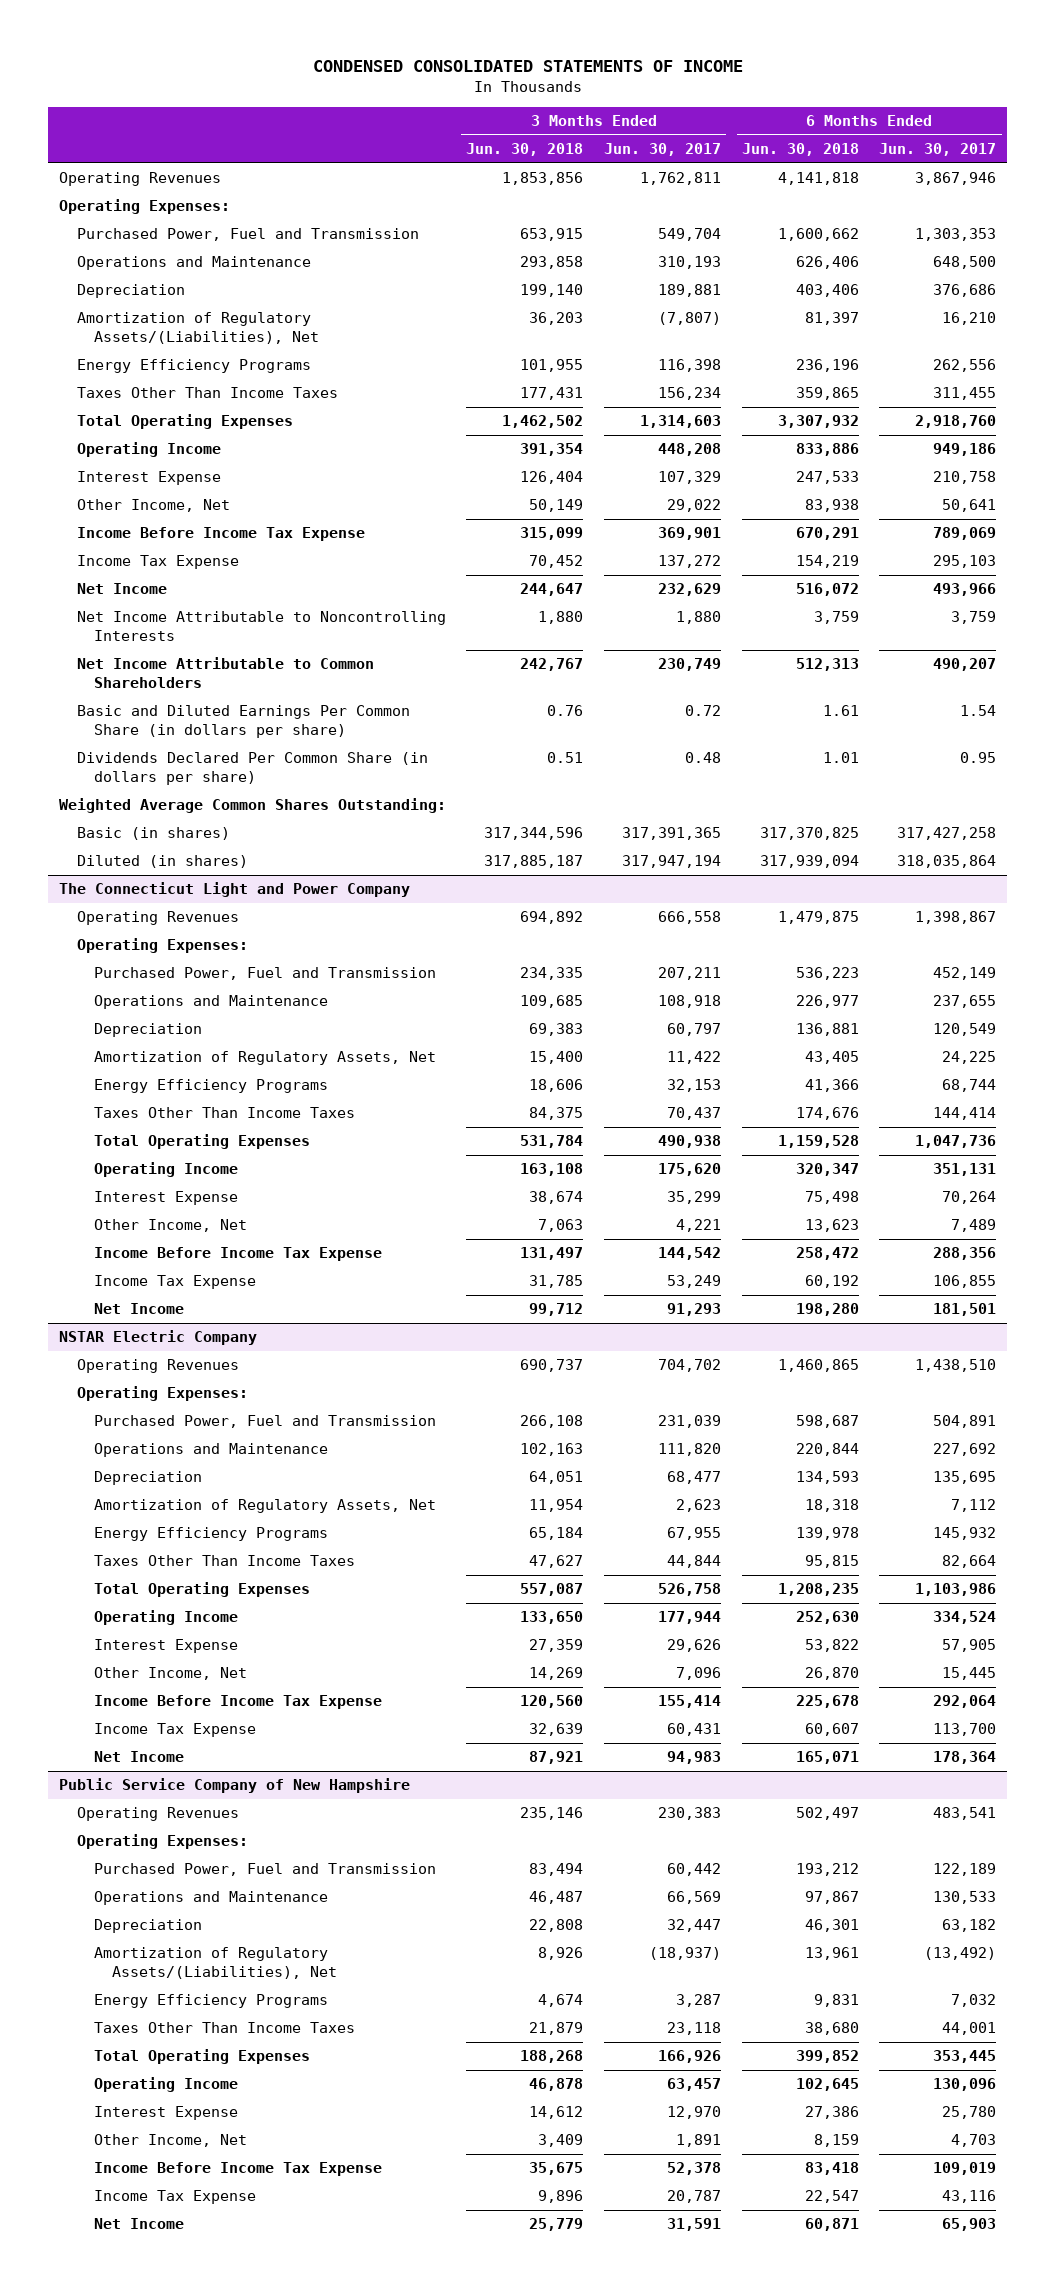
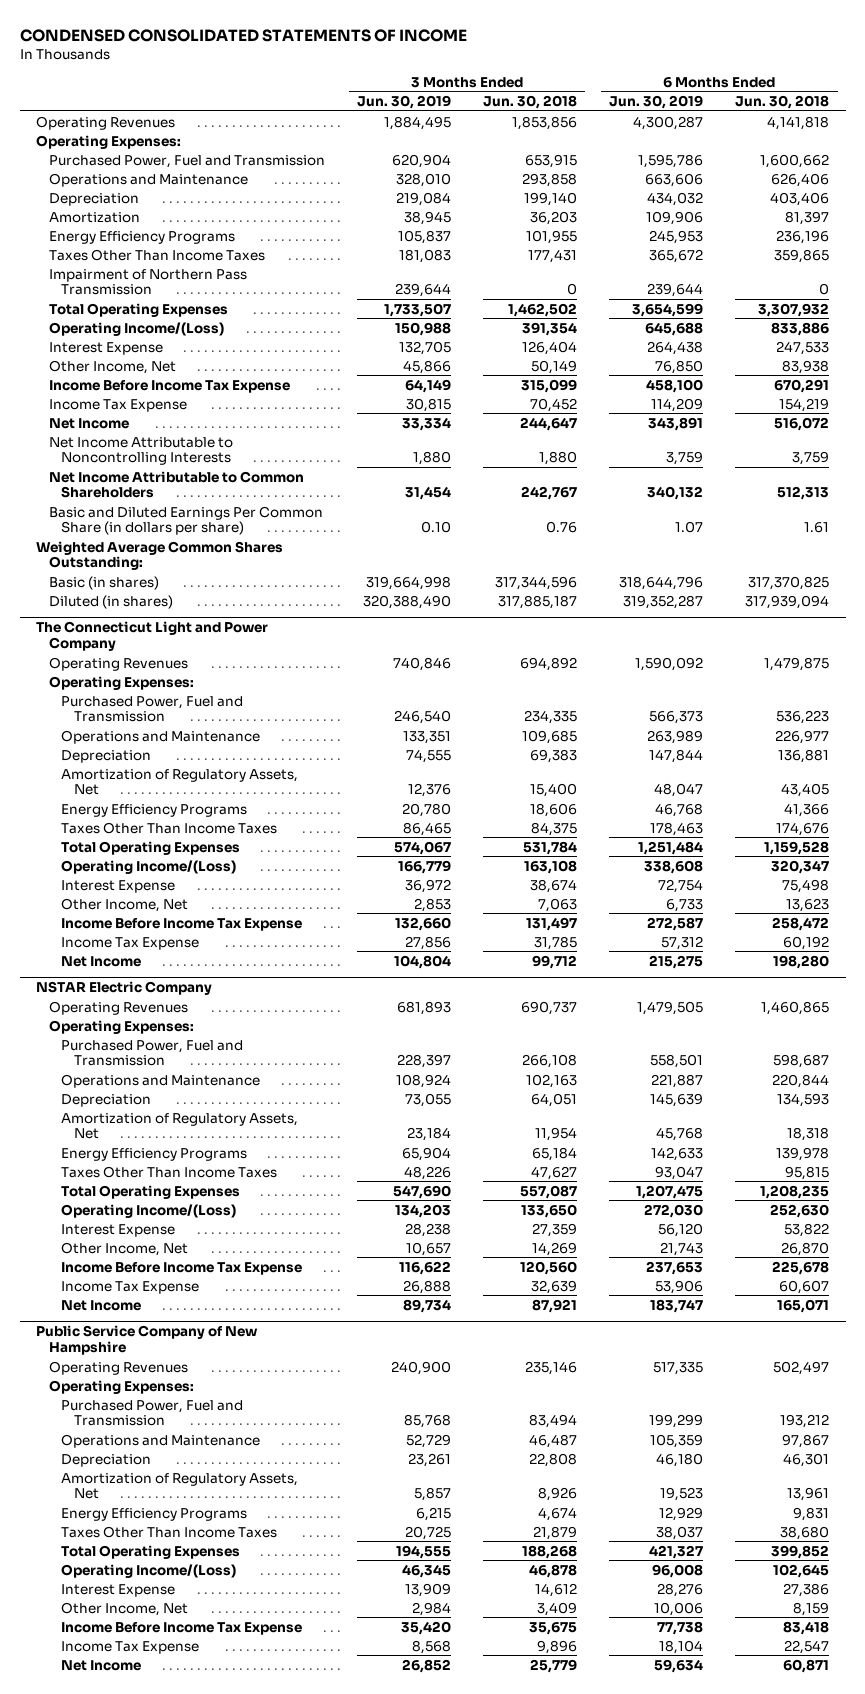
[604,143,722,157] Jun. 30, 2017 -> none
[879,143,997,157] Jun. 30, 2017 -> none
none -> [356,95,451,110] Jun. 30, 2019
none -> [609,95,704,110] Jun. 30, 2019
[76,312,320,344] Amortization of Regulatory Assets/(Liabilities), Net -> [48,211,140,223] Amortization
none -> [48,268,247,296] Impairment of Northern Pass Transmission
[76,442,221,458] Operating Income -> [48,321,224,336] Operating Income/(Loss)
[76,752,428,785] Dividends Declared Per Common Share (in dollars per share) -> none
[94,1162,239,1178] Operating Income -> [61,859,237,874] Operating Income/(Loss)
[94,1610,239,1626] Operating Income -> [61,1203,237,1218] Operating Income/(Loss)
[94,1947,338,1979] Amortization of Regulatory Assets/(Liabilities), Net -> [61,1472,299,1500] Amortization of Regulatory Assets, Net
[94,2077,239,2093] Operating Income -> [61,1563,237,1578] Operating Income/(Loss)

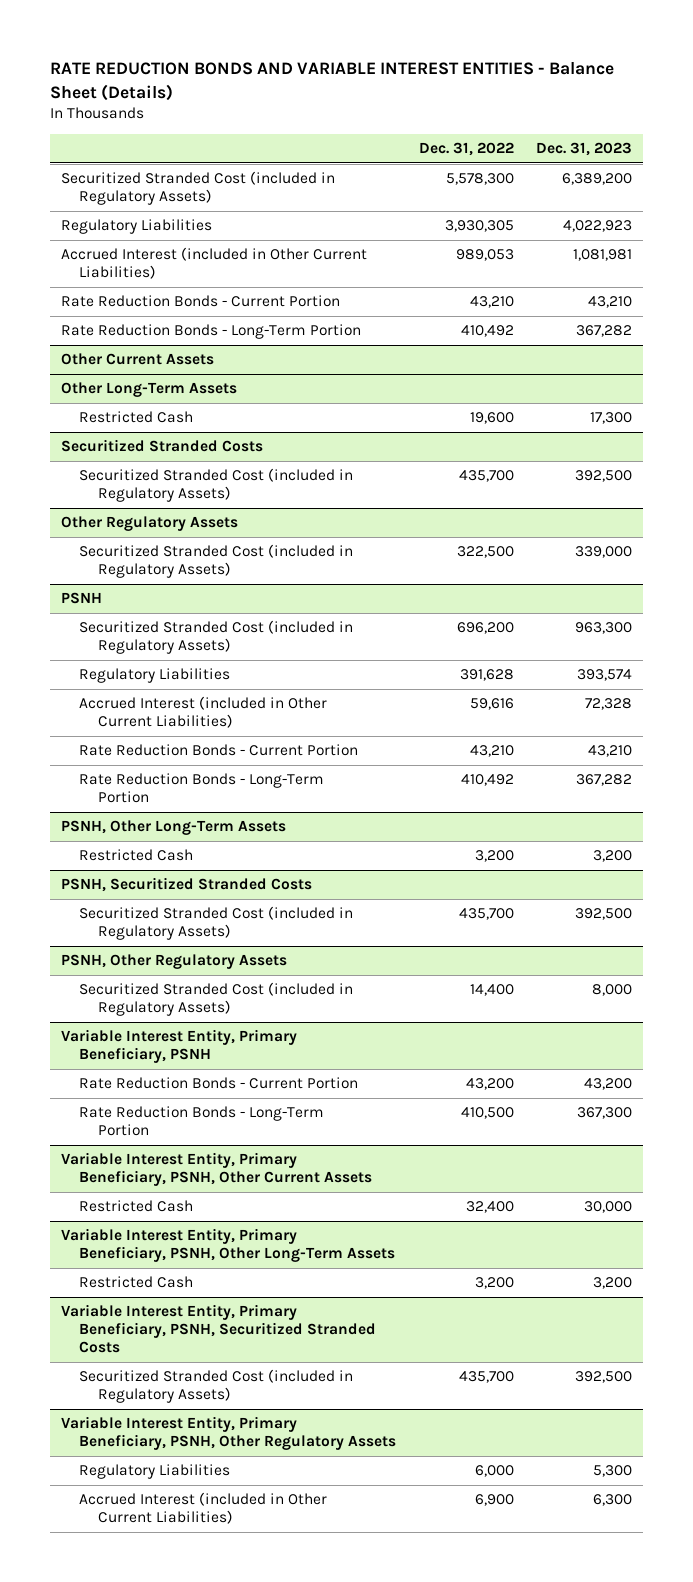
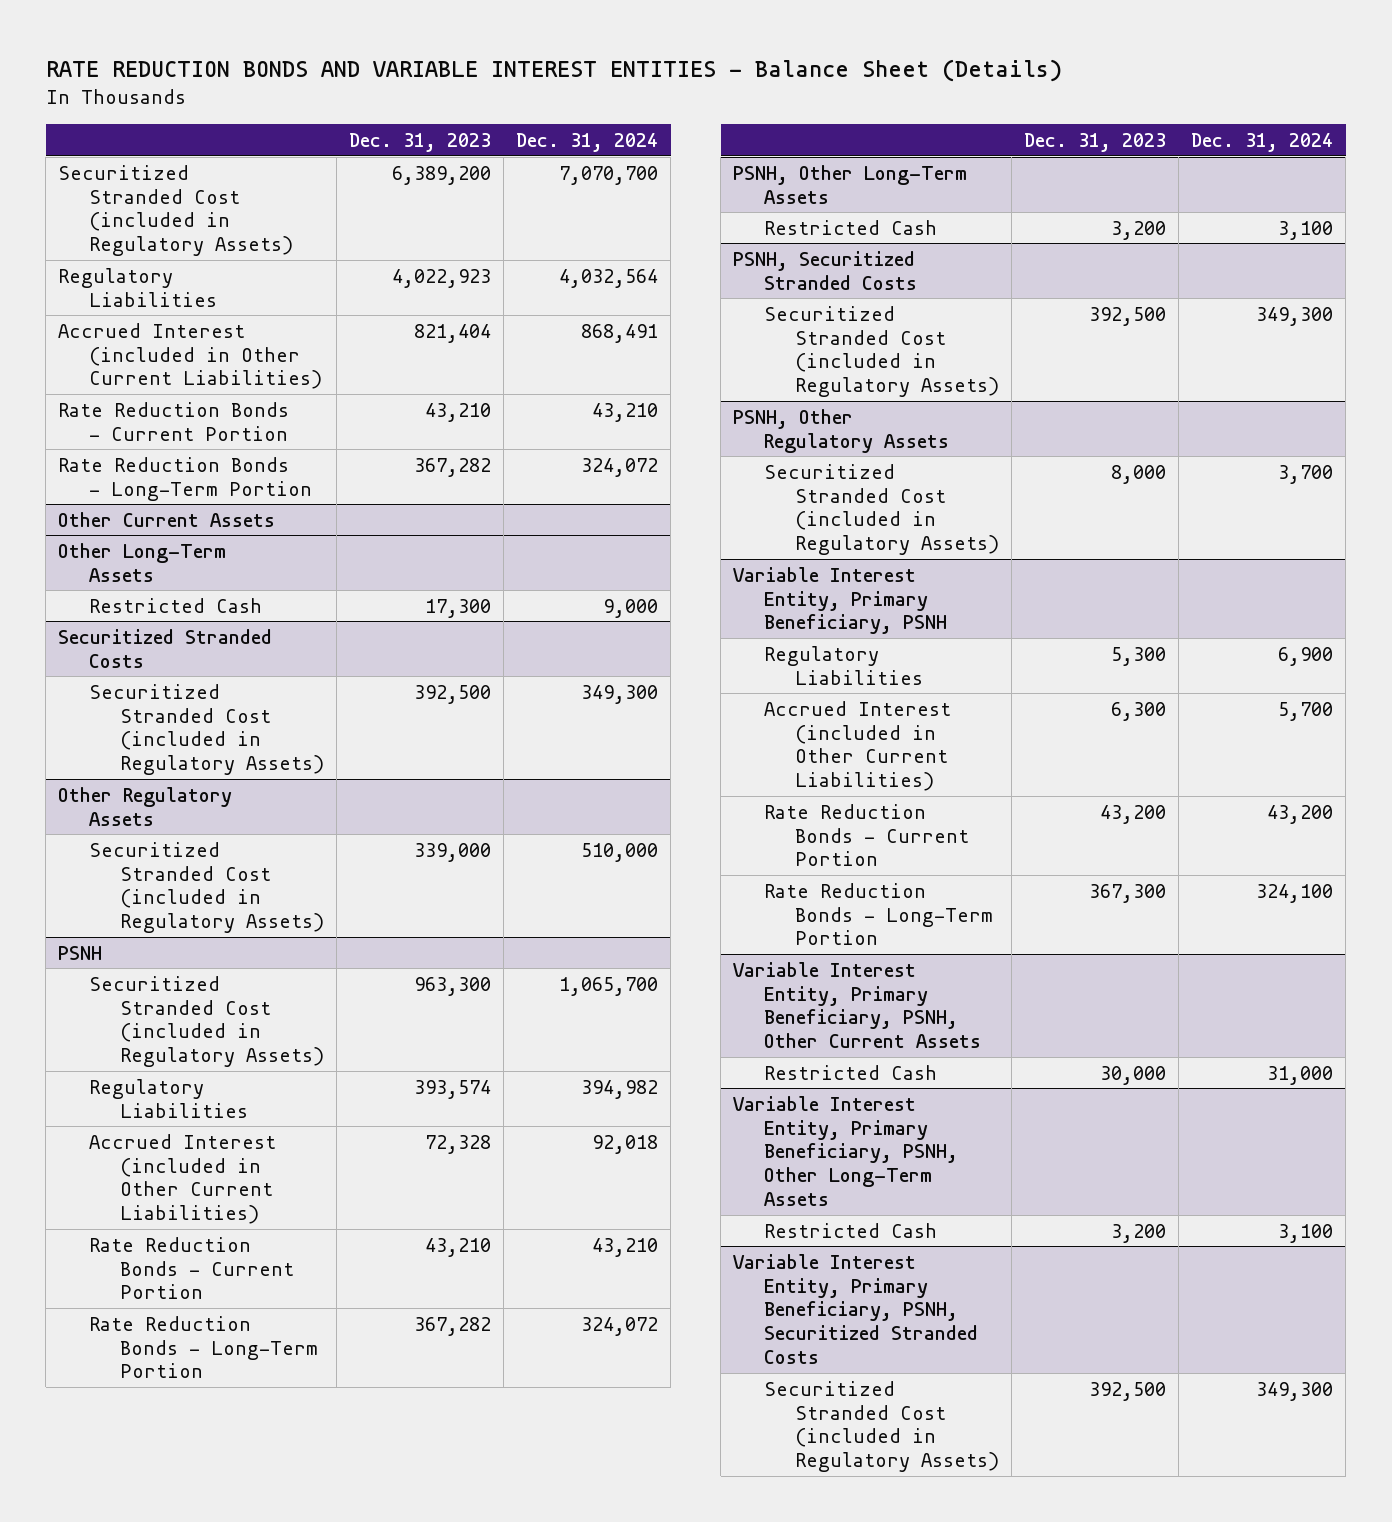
[418,141,514,156] Dec. 31, 2022 -> none
none -> [516,132,659,152] Dec. 31, 2024
[572,249,632,262] 1,081,981 -> [414,323,492,343] 821,404
none -> [764,645,924,685] Regulatory Liabilities
none -> [764,700,952,792] Accrued Interest (included in Other Current Liabilities)
[61,1416,397,1451] Variable Interest Entity, Primary Beneficiary, PSNH, Other Regulatory Assets -> none
[79,1464,231,1480] Regulatory Liabilities -> none
[79,1492,328,1525] Accrued Interest (included in Other Current Liabilities) -> none

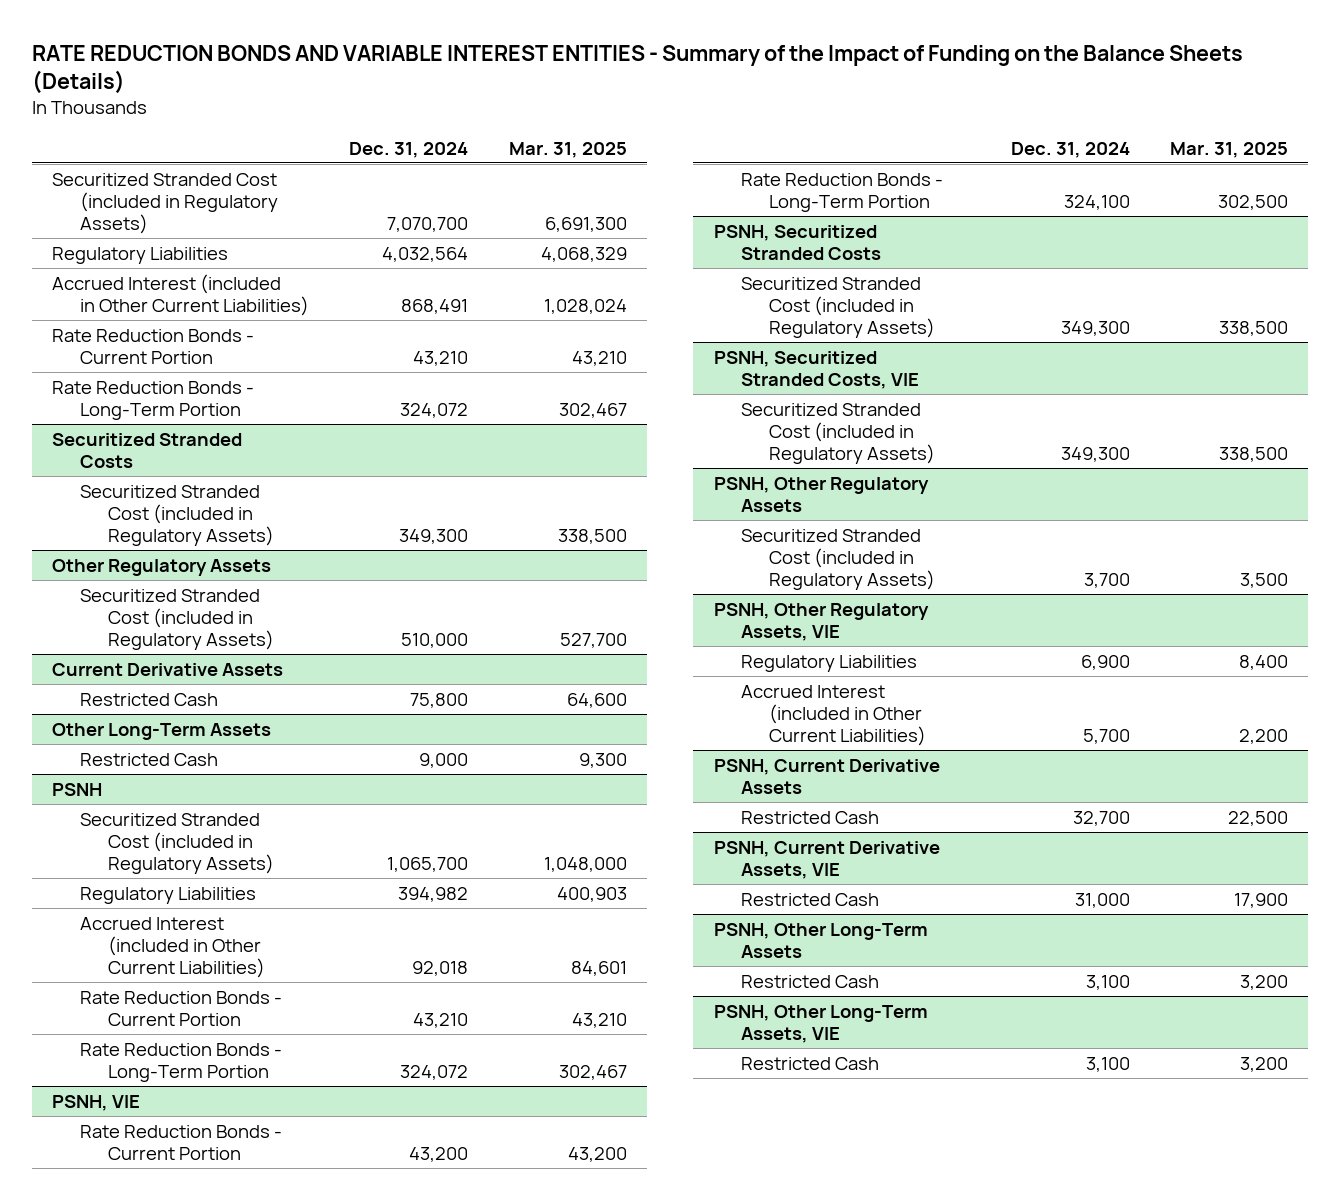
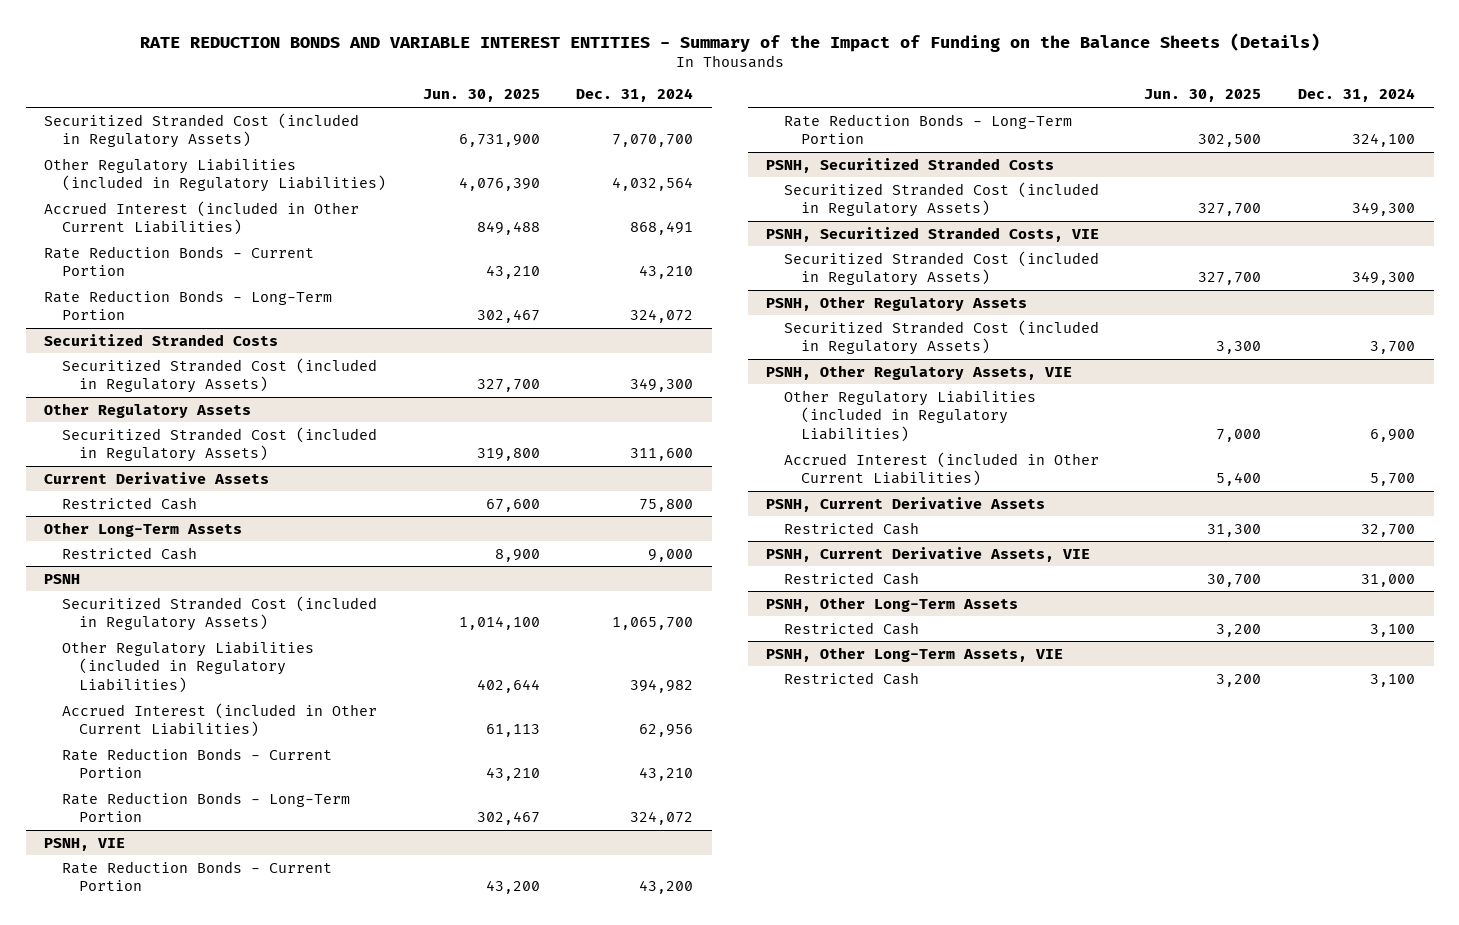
[508,141,627,158] Mar. 31, 2025 -> none
none -> [422,89,540,103] Jun. 30, 2025
[52,246,229,264] Regulatory Liabilities -> [44,157,386,193] Other Regulatory Liabilities (included in Regulatory Liabilities)
[401,632,469,648] 510,000 -> [630,448,694,462] 311,600
[79,886,256,904] Regulatory Liabilities -> [61,640,314,693] Other Regulatory Liabilities (included in Regulatory Liabilities)
[412,960,469,976] 92,018 -> [639,724,694,738] 62,956
[741,654,918,672] Regulatory Liabilities -> [783,389,1036,442] Other Regulatory Liabilities (included in Regulatory Liabilities)

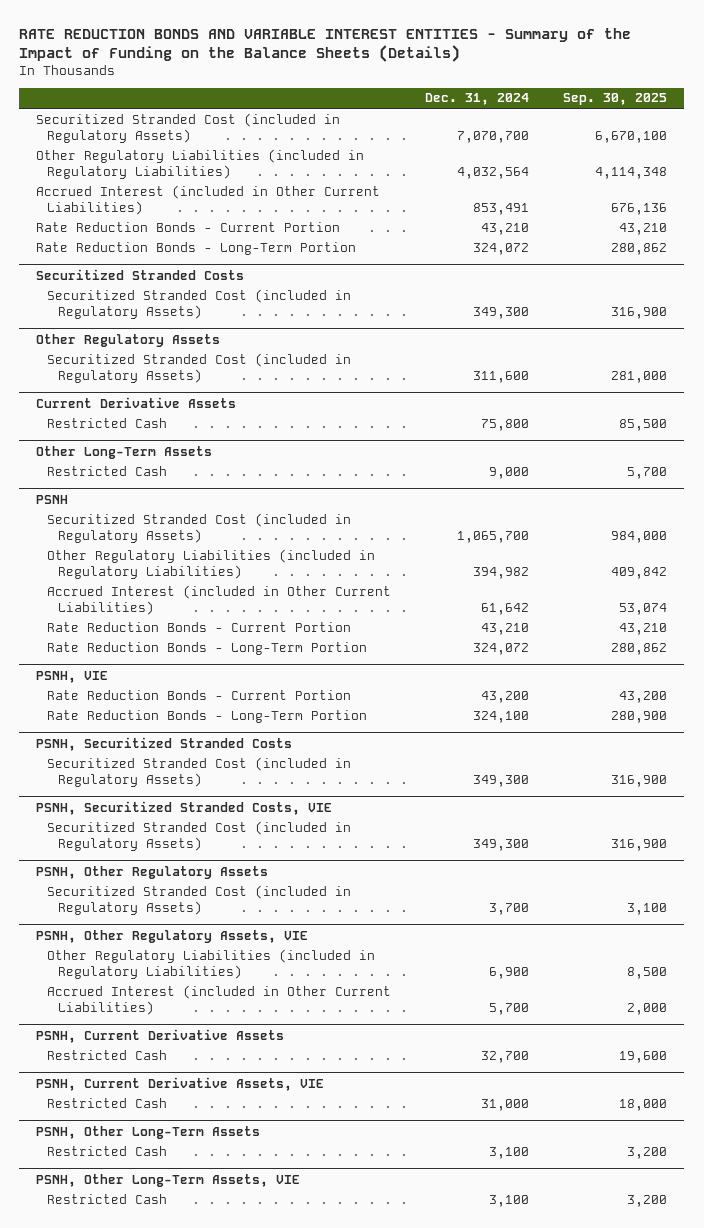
[422,89,540,103] Jun. 30, 2025 -> none
none -> [563,93,668,106] Sep. 30, 2025
[630,221,694,236] 868,491 -> [473,202,530,215] 853,491
[639,724,694,738] 62,956 -> [481,602,530,615] 61,642

